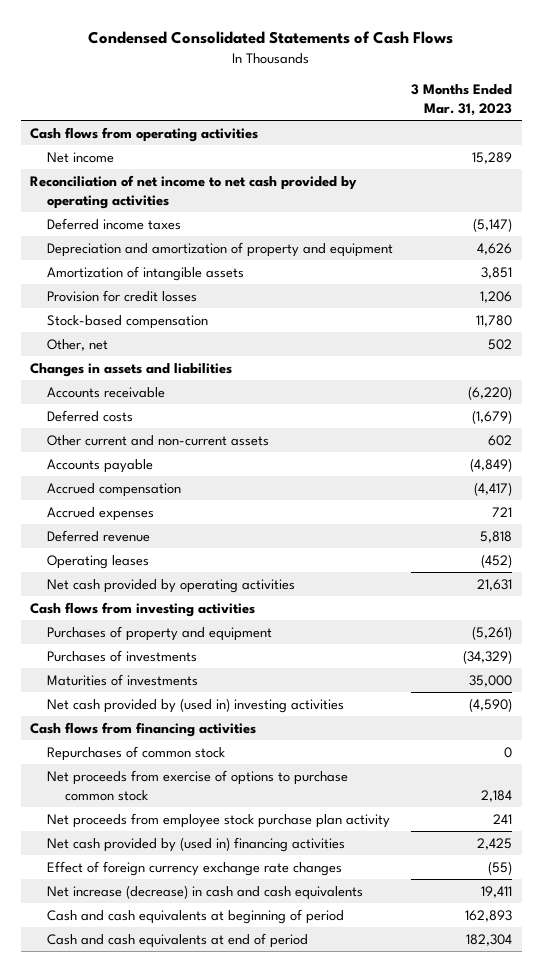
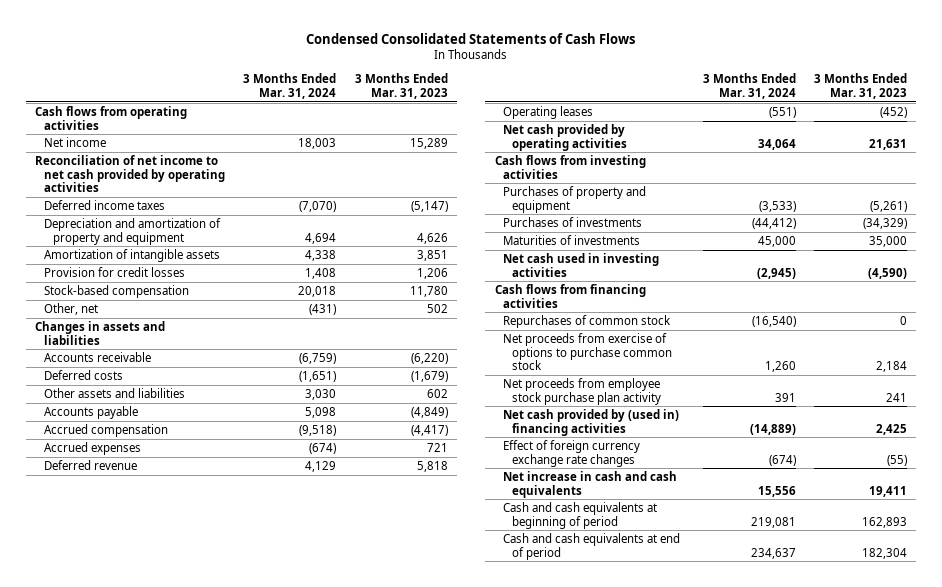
none -> [243,73,337,99] 3 Months Ended Mar. 31, 2024
[47,434,270,446] Other current and non-current assets -> [44,387,186,398] Other assets and liabilities
[47,697,345,713] Net cash provided by (used in) investing activities -> [503,252,660,277] Net cash used in investing activities
[47,884,364,900] Net increase (decrease) in cash and cash equivalents -> [503,470,678,498] Net increase in cash and cash equivalents

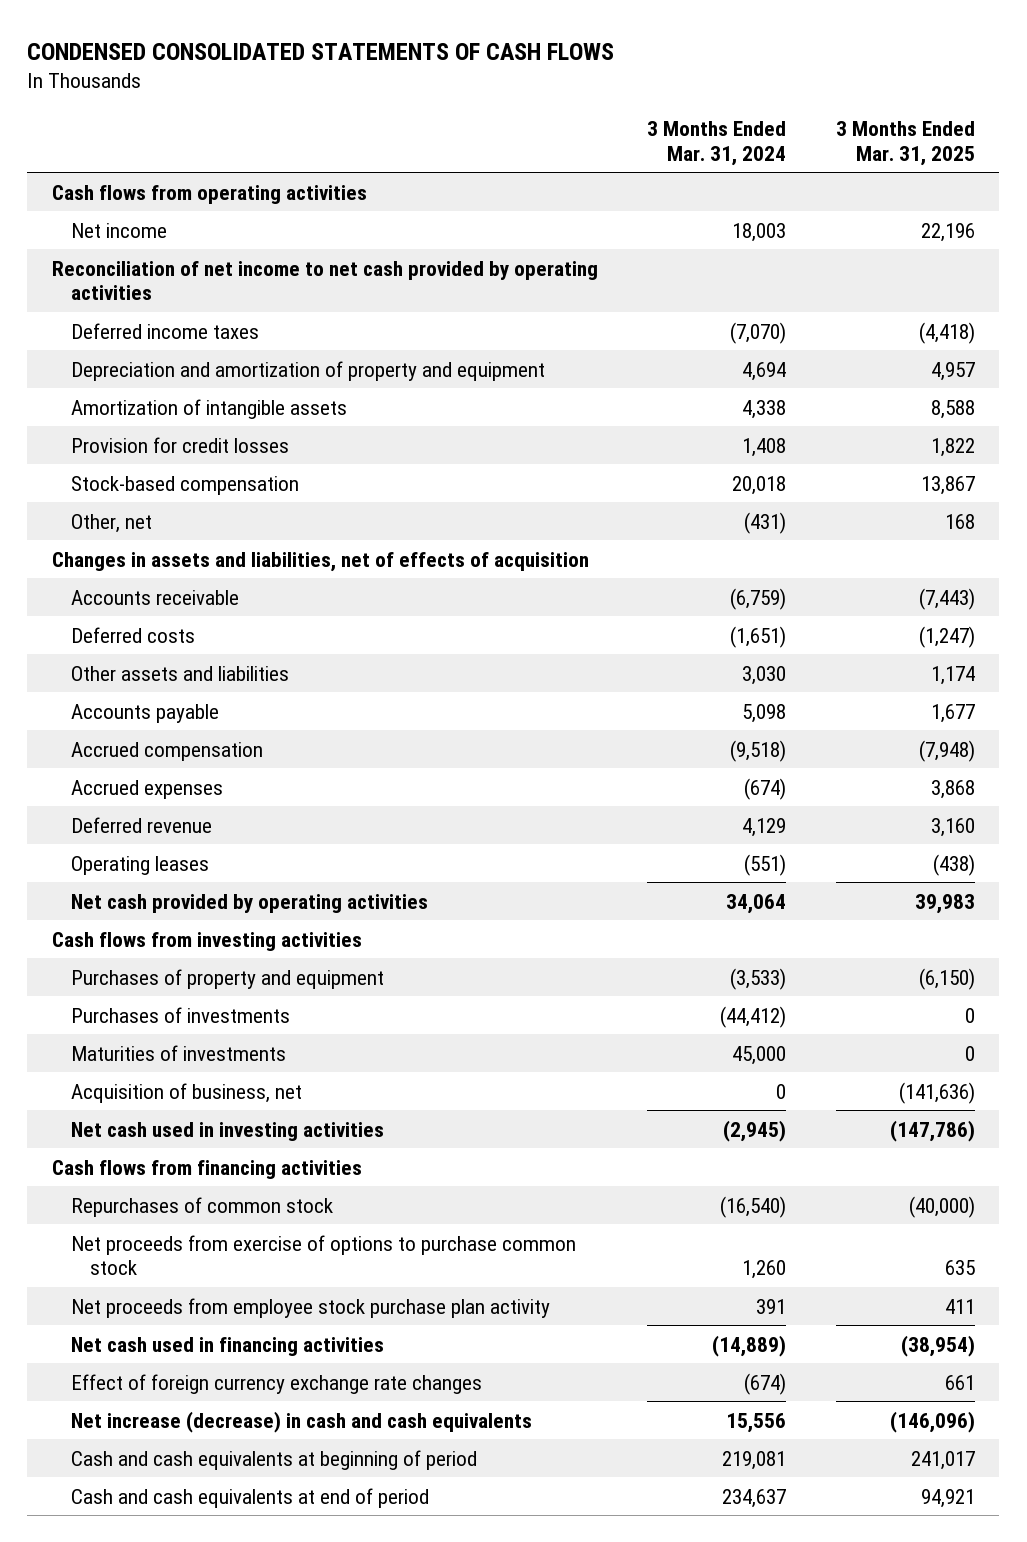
[306,32,636,44] Condensed Consolidated Statements of Cash Flows -> [27,43,615,61] CONDENSED CONSOLIDATED STATEMENTS OF CASH FLOWS
[354,73,448,99] 3 Months Ended Mar. 31, 2023 -> none
none -> [835,121,975,166] 3 Months Ended Mar. 31, 2025
[35,320,166,345] Changes in assets and liabilities -> [52,551,590,572] Changes in assets and liabilities, net of effects of acquisition
none -> [71,1082,303,1103] Acquisition of business, net
[503,408,680,436] Net cash provided by (used in) financing activities -> [71,1336,385,1356] Net cash used in financing activities
[503,470,678,498] Net increase in cash and cash equivalents -> [71,1410,533,1433] Net increase (decrease) in cash and cash equivalents

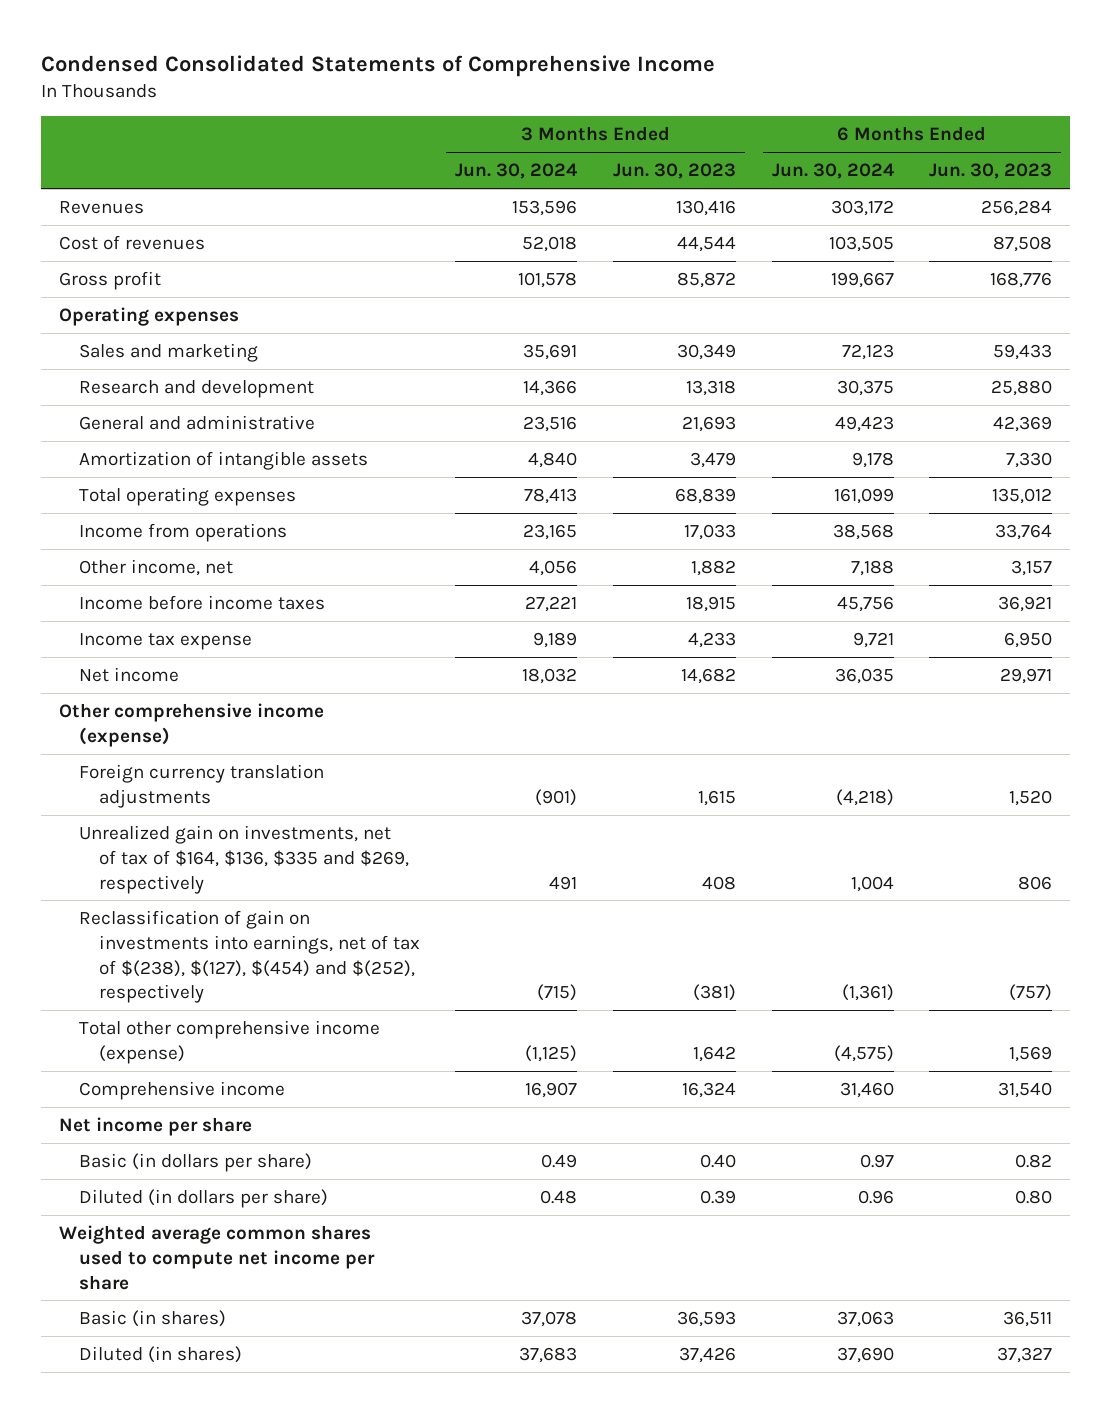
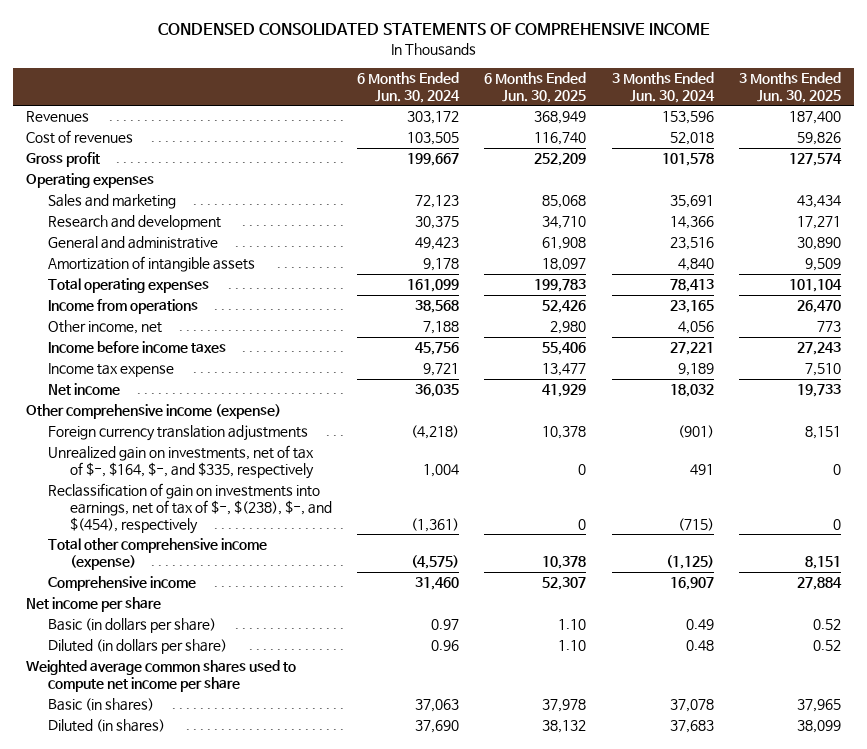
[41,55,716,78] Condensed Consolidated Statements of Comprehensive Income -> [157,22,710,35] CONDENSED CONSOLIDATED STATEMENTS OF COMPREHENSIVE INCOME
[612,163,736,180] Jun. 30, 2023 -> none
[929,163,1053,180] Jun. 30, 2023 -> none
none -> [484,72,587,104] 6 Months Ended Jun. 30, 2025
none -> [739,72,842,104] 3 Months Ended Jun. 30, 2025
[78,824,409,894] Unrealized gain on investments, net of tax of $164, $136, $335 and $269, respectively -> [47,445,314,480] Unrealized gain on investments, net of tax of $-, $164, $-, and $335, respectively
[78,909,420,1004] Reclassification of gain on investments into earnings, net of tax of $(238), $(127), $(454) and $(252), respectively -> [47,483,332,534] Reclassification of gain on investments into earnings, net of tax of $-, $(238), $-, and $(454), respectively

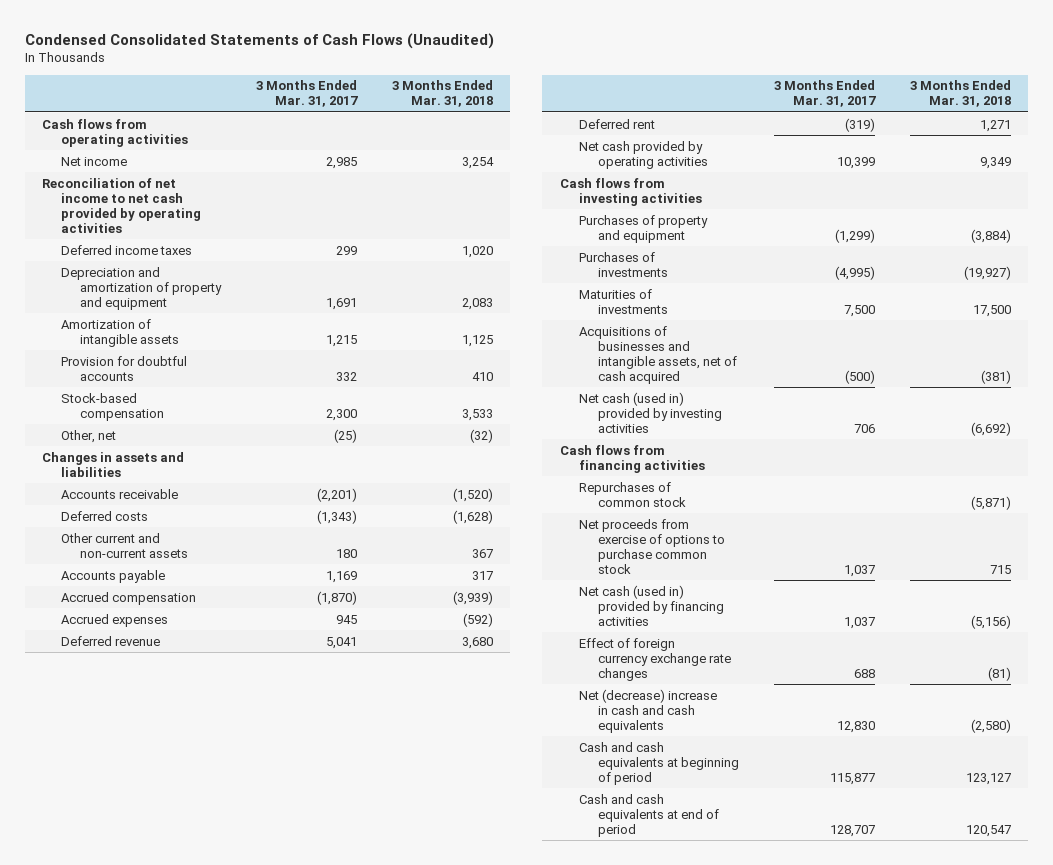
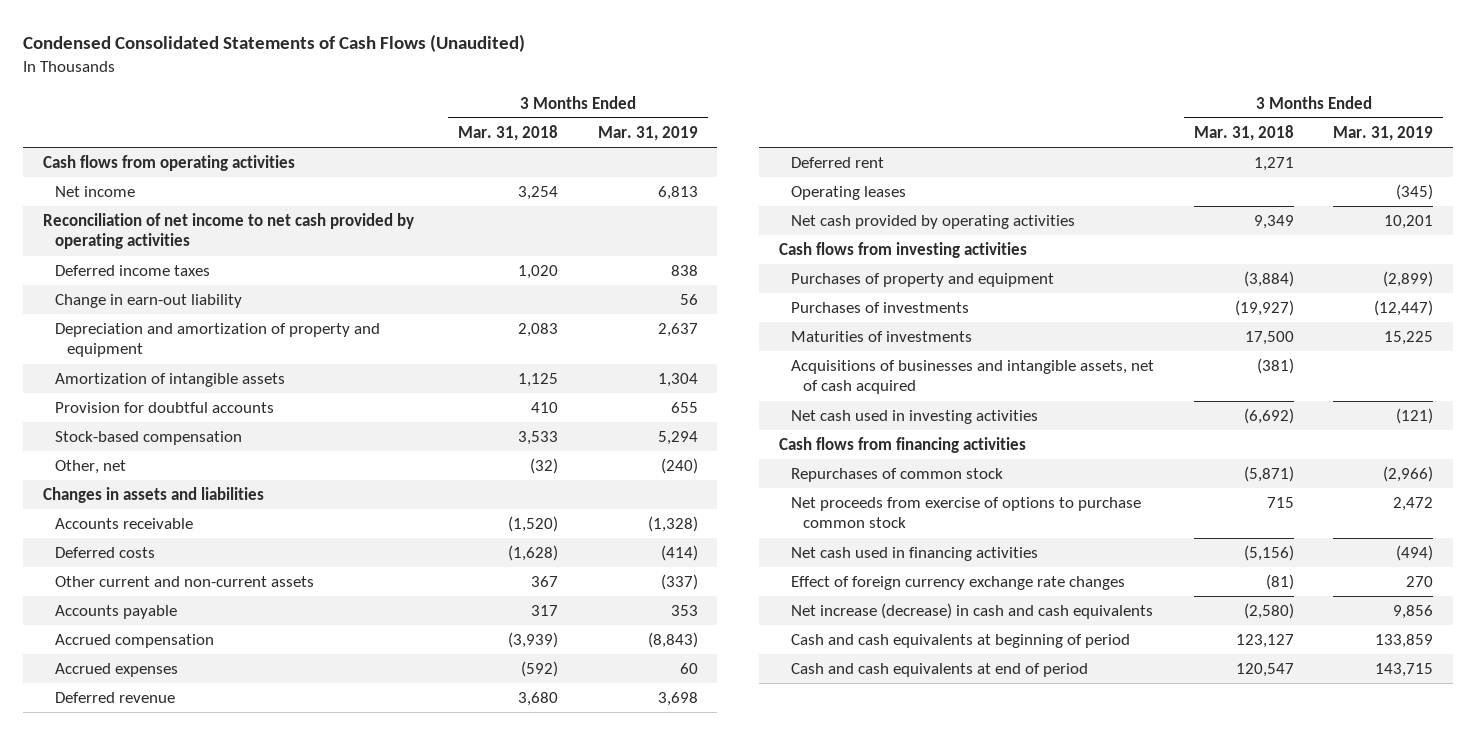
[256,80,359,108] 3 Months Ended Mar. 31, 2017 -> none
none -> [597,126,698,142] Mar. 31, 2019
none -> [55,294,243,309] Change in earn-out liability
none -> [791,186,907,201] Operating leases
[579,391,723,433] Net cash (used in) provided by investing activities -> [791,410,1039,425] Net cash used in investing activities
[579,584,725,626] Net cash (used in) provided by financing activities -> [791,547,1039,562] Net cash used in financing activities
[579,688,718,733] Net (decrease) increase in cash and cash equivalents -> [791,603,1154,620] Net increase (decrease) in cash and cash equivalents

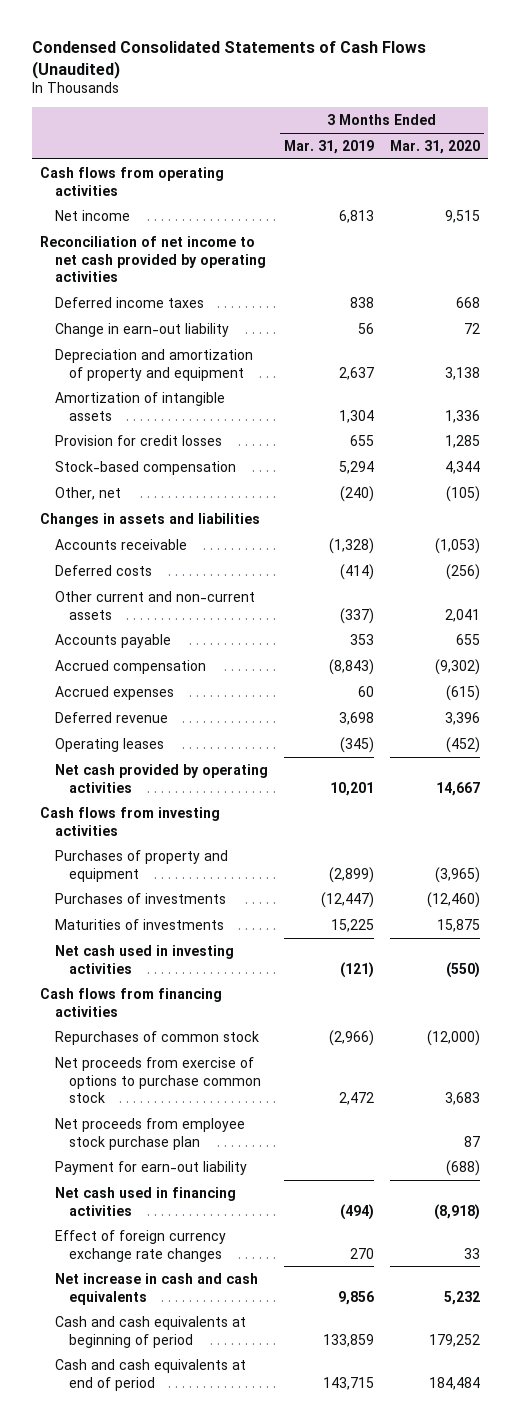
[457,125,558,142] Mar. 31, 2018 -> none
none -> [389,139,480,154] Mar. 31, 2020
[55,402,275,414] Provision for doubtful accounts -> [54,434,222,446] Provision for credit losses
[791,157,885,169] Deferred rent -> none
[791,360,1155,395] Acquisitions of businesses and intangible assets, net of cash acquired -> none
none -> [54,1117,245,1150] Net proceeds from employee stock purchase plan
none -> [54,1160,247,1175] Payment for earn-out liability
[791,603,1154,620] Net increase (decrease) in cash and cash equivalents -> [54,1272,258,1305] Net increase in cash and cash equivalents

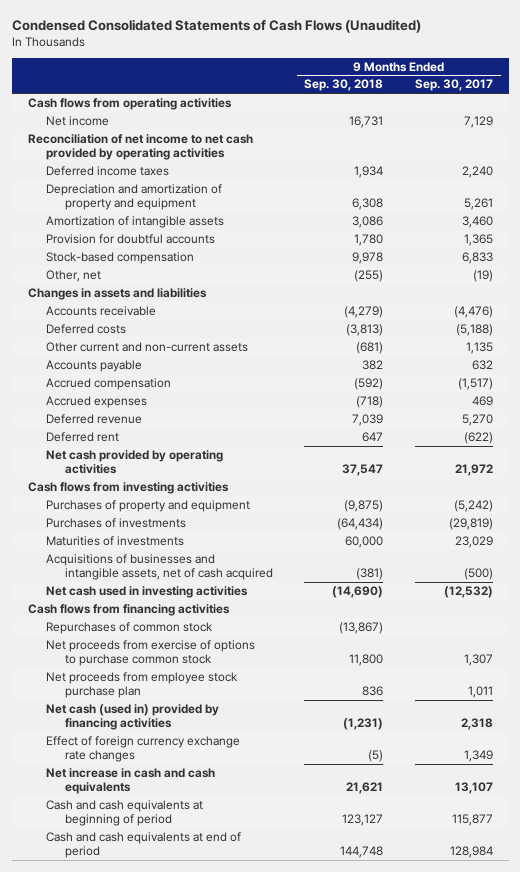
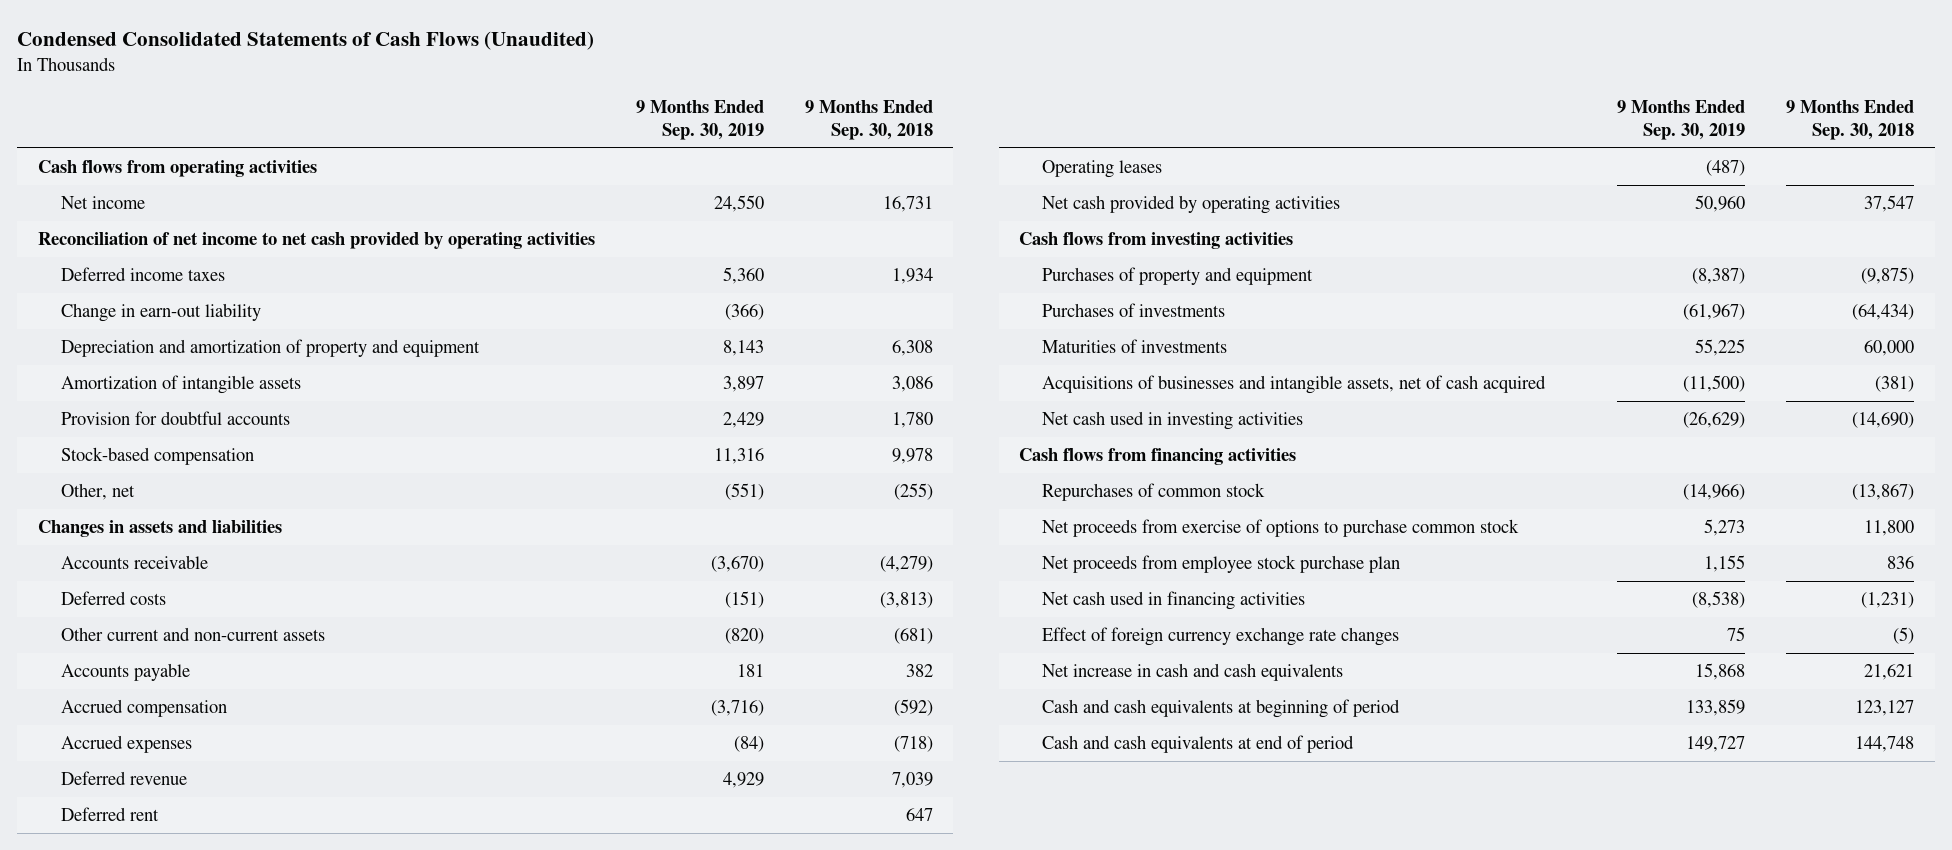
[414,79,493,92] Sep. 30, 2017 -> none
none -> [635,99,764,140] 9 Months Ended Sep. 30, 2019
none -> [60,303,261,323] Change in earn-out liability
none -> [1042,160,1163,179] Operating leases
[46,703,220,730] Net cash (used in) provided by financing activities -> [1042,591,1306,611] Net cash used in financing activities

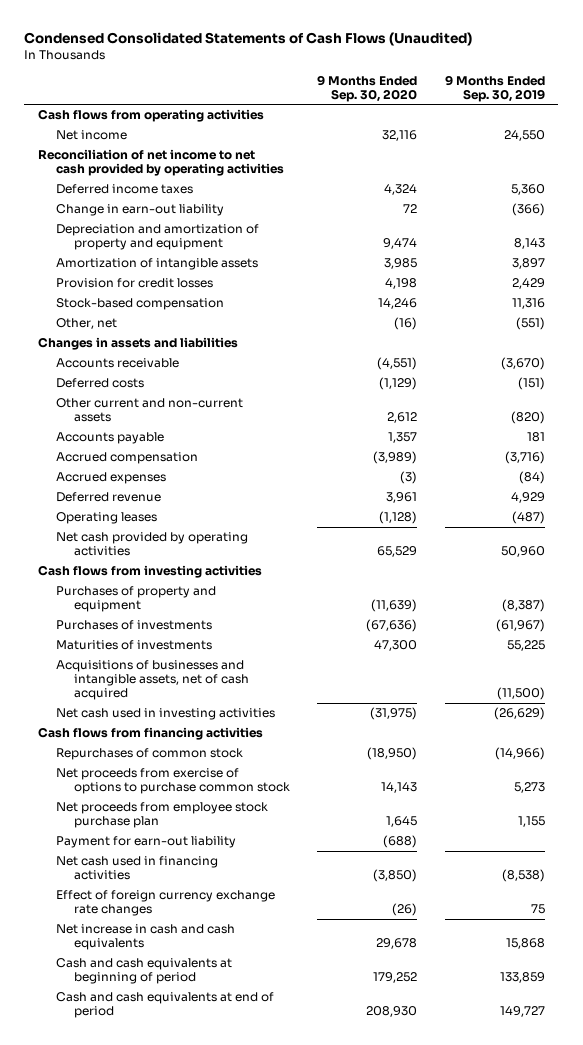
[804,99,933,140] 9 Months Ended Sep. 30, 2018 -> none
none -> [317,74,418,102] 9 Months Ended Sep. 30, 2020
[60,411,290,426] Provision for doubtful accounts -> [56,278,214,289] Provision for credit losses
[60,807,159,822] Deferred rent -> none
none -> [56,836,237,849] Payment for earn-out liability

